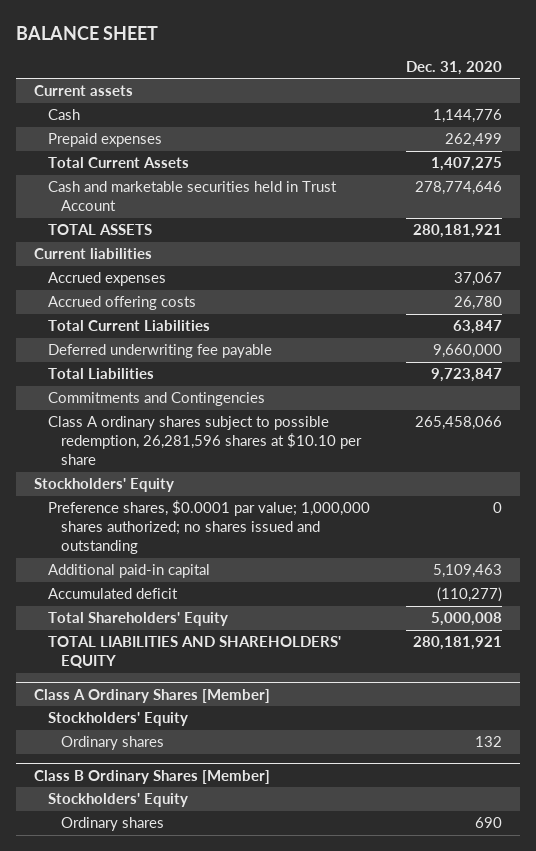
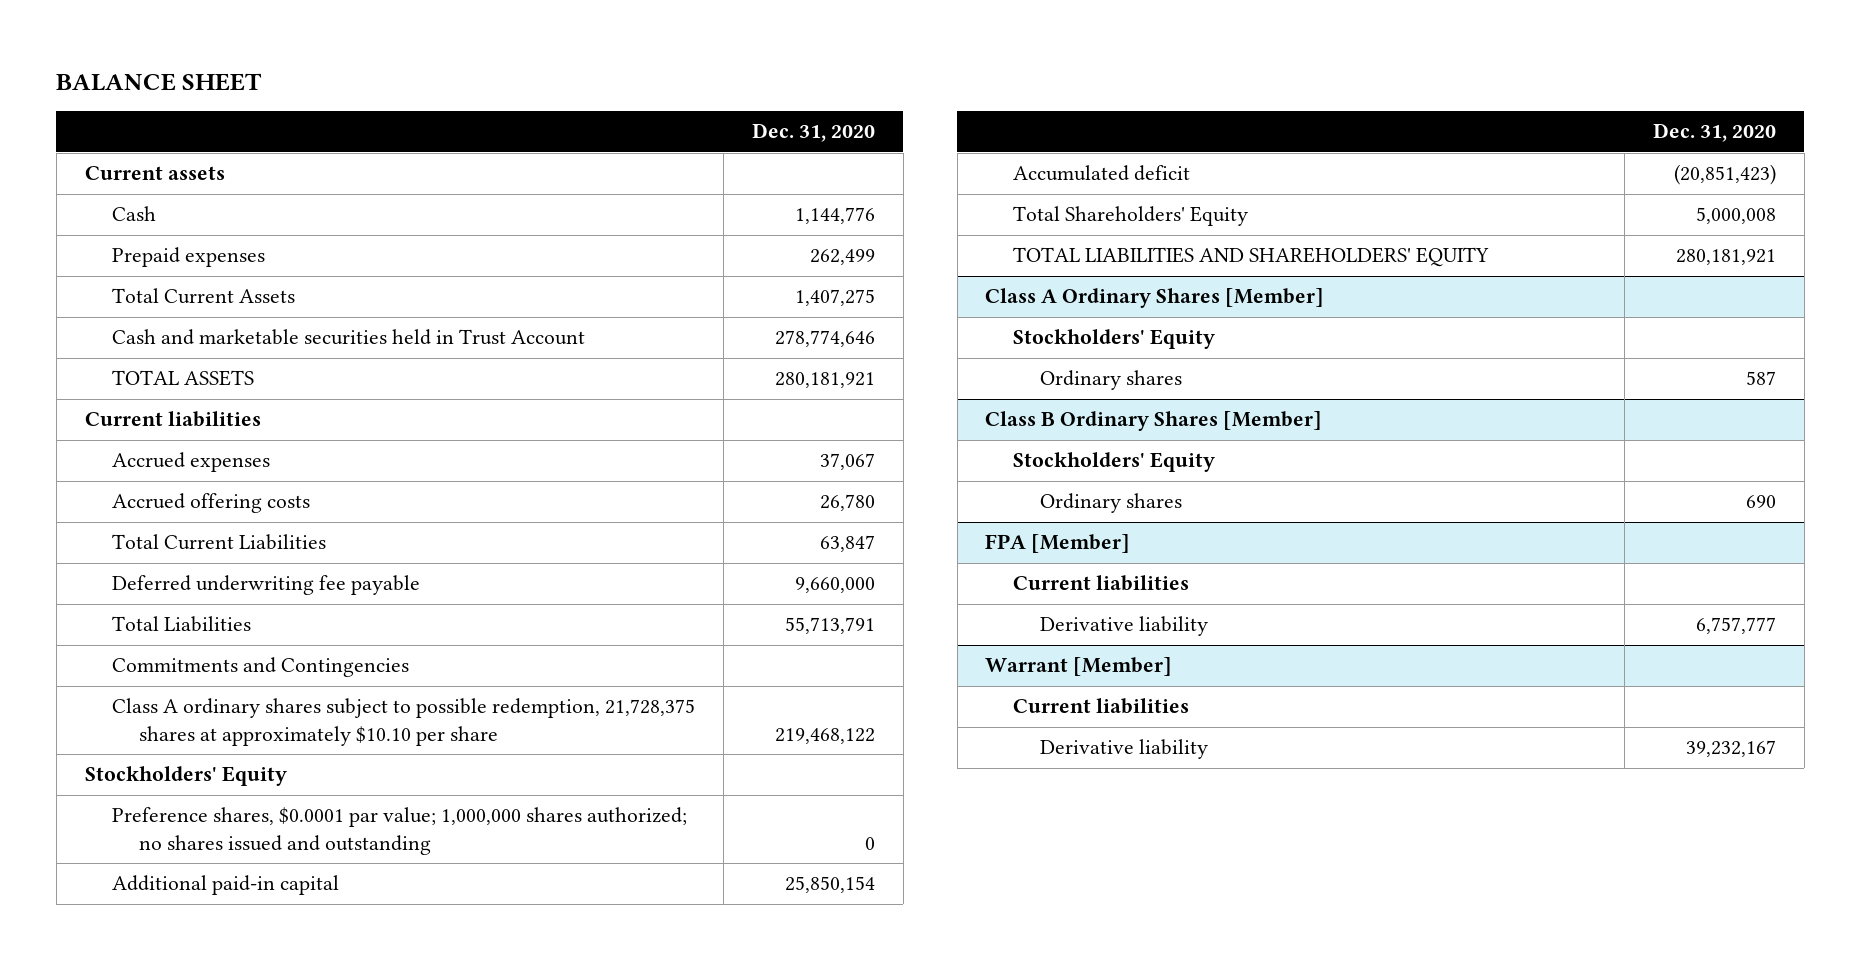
[431,368,503,383] 9,723,847 -> [784,617,875,635] 55,713,791
[47,416,363,466] Class A ordinary shares subject to possible redemption, 26,281,596 shares at $10.10 per share -> [111,698,695,747] Class A ordinary shares subject to possible redemption, 21,728,375 shares at approximately $10.10 per share
[415,416,503,431] 265,458,066 -> [774,728,875,745] 219,468,122
[433,564,503,579] 5,109,463 -> [784,876,875,894] 25,850,154
[437,587,503,603] (110,277) -> [1673,164,1776,186] (20,851,423)
[475,736,503,748] 132 -> [1745,371,1776,386] 587
none -> [985,534,1131,554] FPA [Member]
none -> [1012,575,1189,592] Current liabilities
none -> [1040,616,1209,637] Derivative liability
none -> [985,657,1173,677] Warrant [Member]
none -> [1012,698,1189,715] Current liabilities
none -> [1040,739,1209,760] Derivative liability

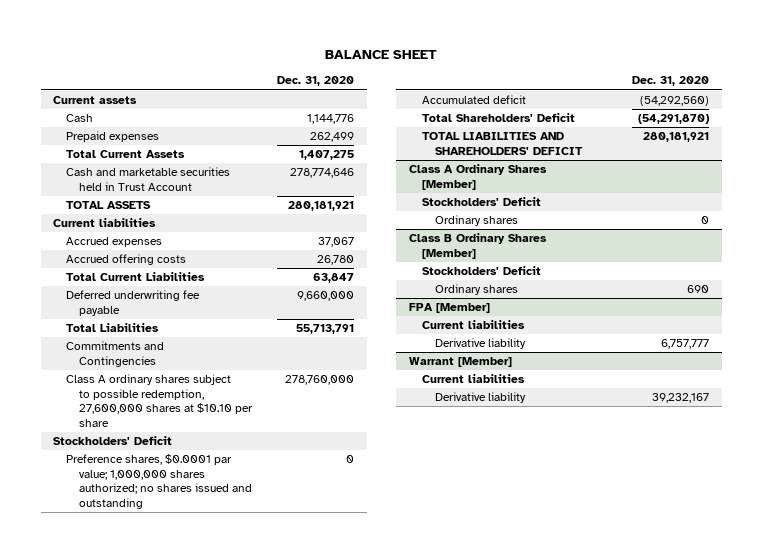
[111,698,695,747] Class A ordinary shares subject to possible redemption, 21,728,375 shares at approximately $10.10 per share -> [66,374,254,428] Class A ordinary shares subject to possible redemption, 27,600,000 shares at $10.10 per share
[774,728,875,745] 219,468,122 -> [285,375,355,386] 278,760,000
[84,766,287,787] Stockholders' Equity -> [53,436,173,446] Stockholders' Deficit
[111,875,339,896] Additional paid-in capital -> none
[1673,164,1776,186] (20,851,423) -> [640,96,710,107] (54,292,560)
[1012,206,1248,227] Total Shareholders' Equity -> [421,113,575,123] Total Shareholders' Deficit
[1695,207,1776,225] 5,000,008 -> [638,114,710,125] (54,291,870)
[1012,247,1489,268] TOTAL LIABILITIES AND SHAREHOLDERS' EQUITY -> [421,132,583,155] TOTAL LIABILITIES AND SHAREHOLDERS' DEFICIT
[1012,329,1215,350] Stockholders' Equity -> [421,197,541,207] Stockholders' Deficit
[1745,371,1776,386] 587 -> [701,216,710,225] 0
[1012,452,1215,473] Stockholders' Equity -> [421,266,541,276] Stockholders' Deficit

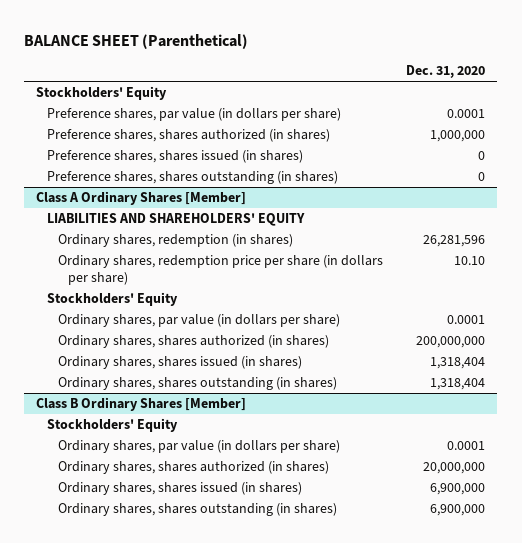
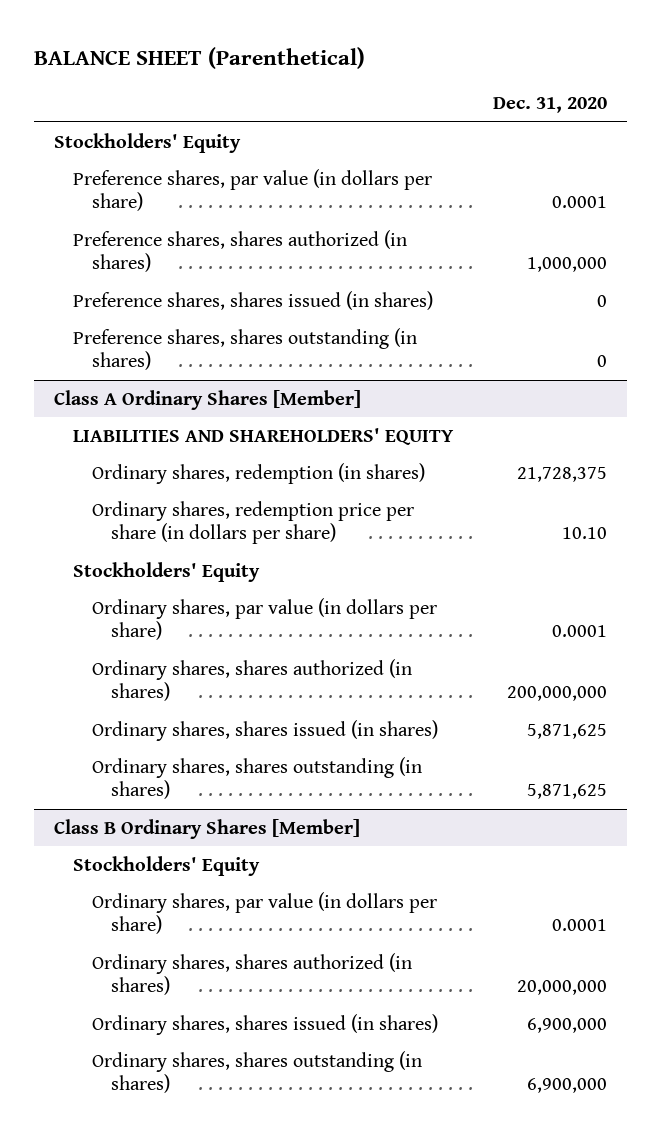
[423,235,486,248] 26,281,596 -> [517,466,608,482] 21,728,375
[430,357,486,370] 1,318,404 -> [527,723,608,739] 5,871,625
[430,378,486,391] 1,318,404 -> [527,784,608,800] 5,871,625

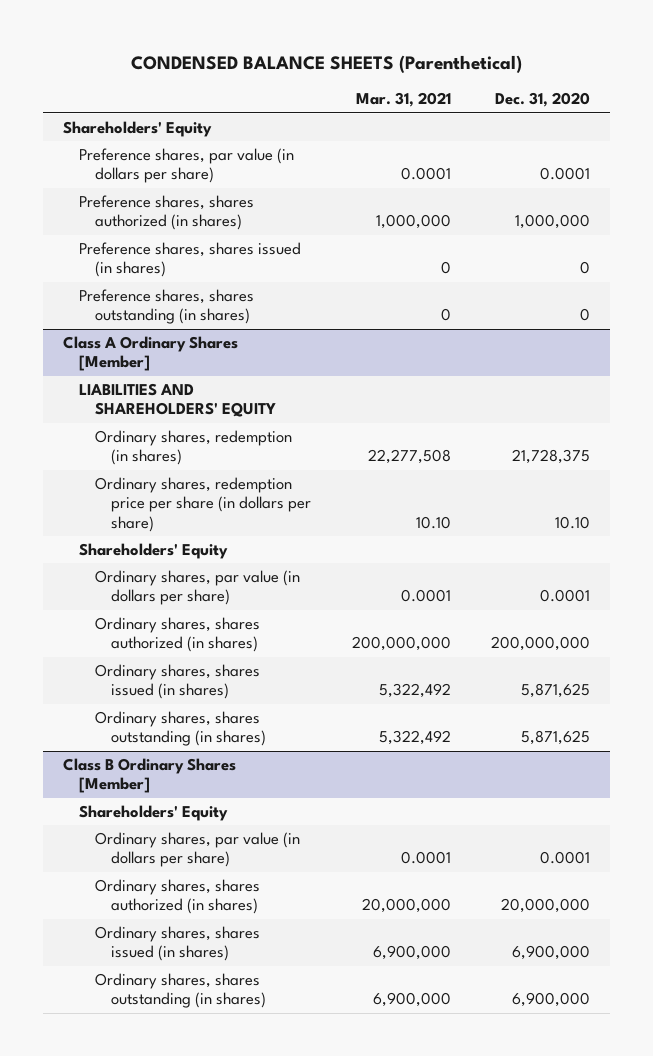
[33,46,365,69] BALANCE SHEET (Parenthetical) -> [130,54,522,73] CONDENSED BALANCE SHEETS (Parenthetical)
none -> [355,92,451,108] Mar. 31, 2021
[53,132,241,153] Stockholders' Equity -> [63,121,213,138] Shareholders' Equity
[72,561,260,582] Stockholders' Equity -> [79,543,229,560] Shareholders' Equity
[72,855,260,876] Stockholders' Equity -> [79,805,229,822] Shareholders' Equity

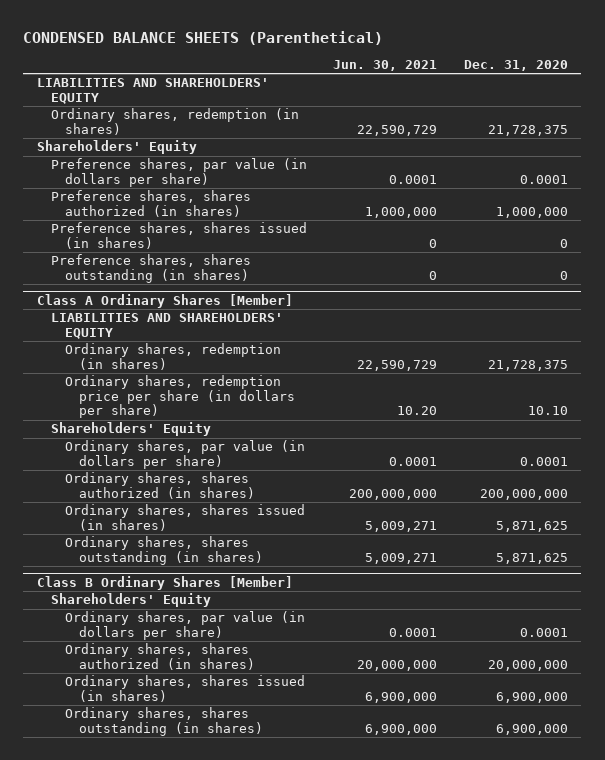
[355,92,451,108] Mar. 31, 2021 -> none
none -> [333,59,438,71] Jun. 30, 2021
none -> [36,78,269,104] LIABILITIES AND SHAREHOLDERS' EQUITY
none -> [50,108,299,135] Ordinary shares, redemption (in shares)

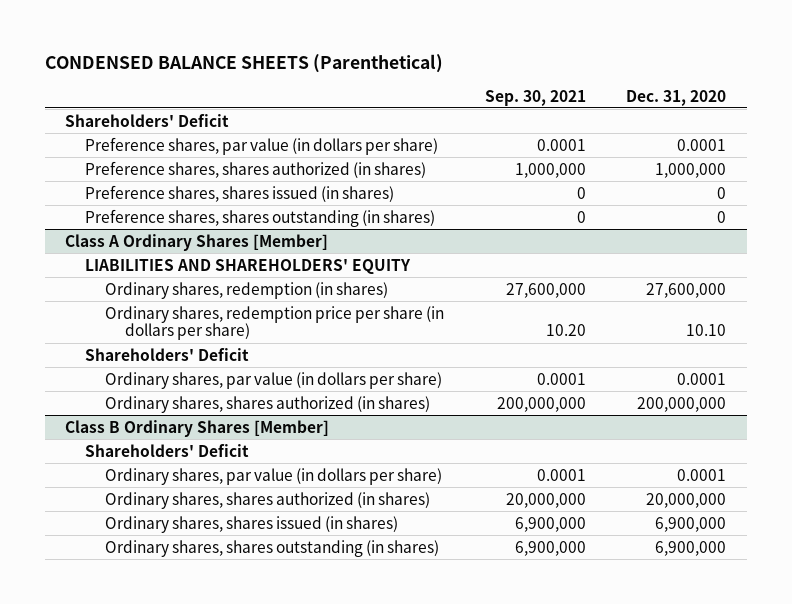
[333,59,438,71] Jun. 30, 2021 -> none
none -> [484,89,586,106] Sep. 30, 2021
[36,78,269,104] LIABILITIES AND SHAREHOLDERS' EQUITY -> none
[50,108,299,135] Ordinary shares, redemption (in shares) -> none
[36,140,197,155] Shareholders' Equity -> [65,113,230,127] Shareholders' Deficit
[488,359,569,371] 21,728,375 -> [646,282,727,298] 27,600,000
[50,422,211,437] Shareholders' Equity -> [85,347,250,361] Shareholders' Deficit
[65,504,306,531] Ordinary shares, shares issued (in shares) -> none
[65,536,264,565] Ordinary shares, shares outstanding (in shares) -> none
[50,593,211,608] Shareholders' Equity -> [85,443,250,457] Shareholders' Deficit

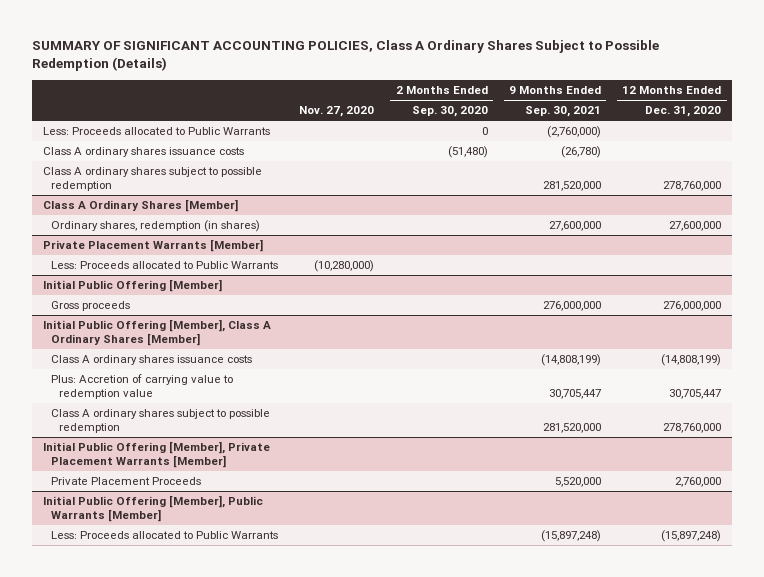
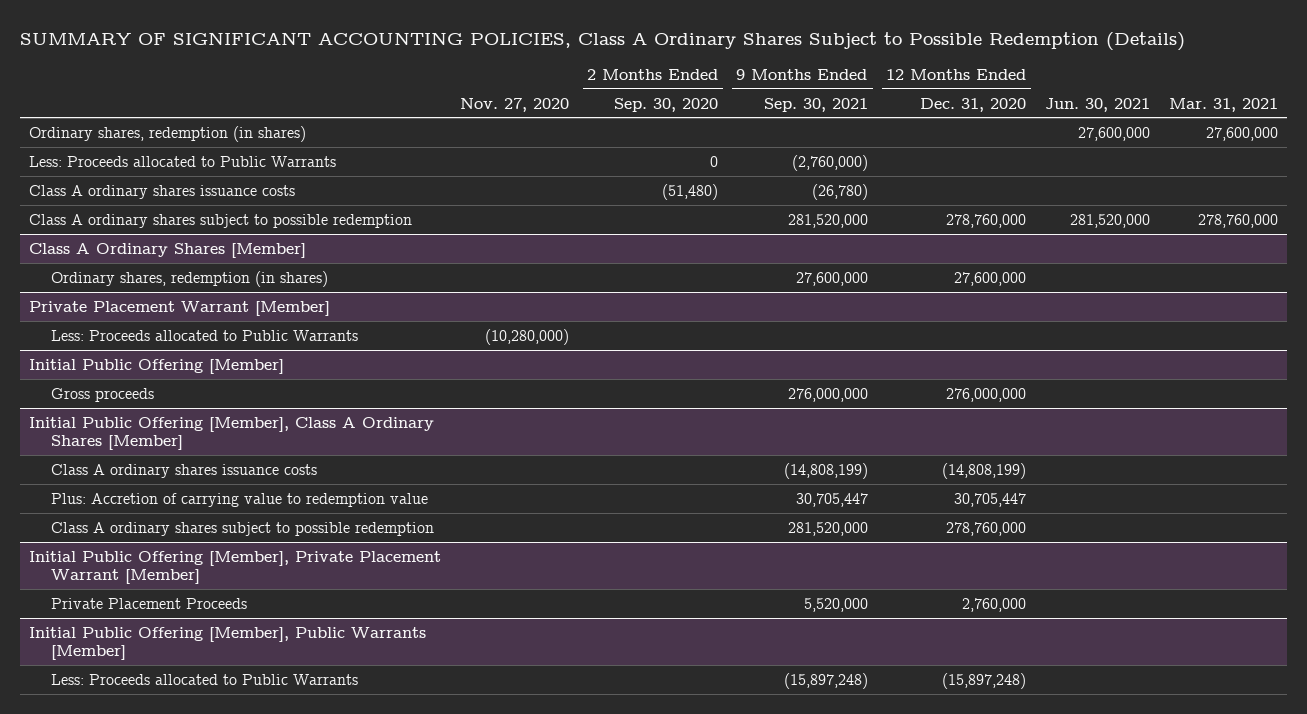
none -> [1045,97,1151,112] Jun. 30, 2021
none -> [1168,97,1278,112] Mar. 31, 2021
none -> [29,125,307,142] Ordinary shares, redemption (in shares)
[42,239,263,253] Private Placement Warrants [Member] -> [29,300,331,316] Private Placement Warrant [Member]
[42,441,270,468] Initial Public Offering [Member], Private Placement Warrants [Member] -> [29,550,442,584] Initial Public Offering [Member], Private Placement Warrant [Member]

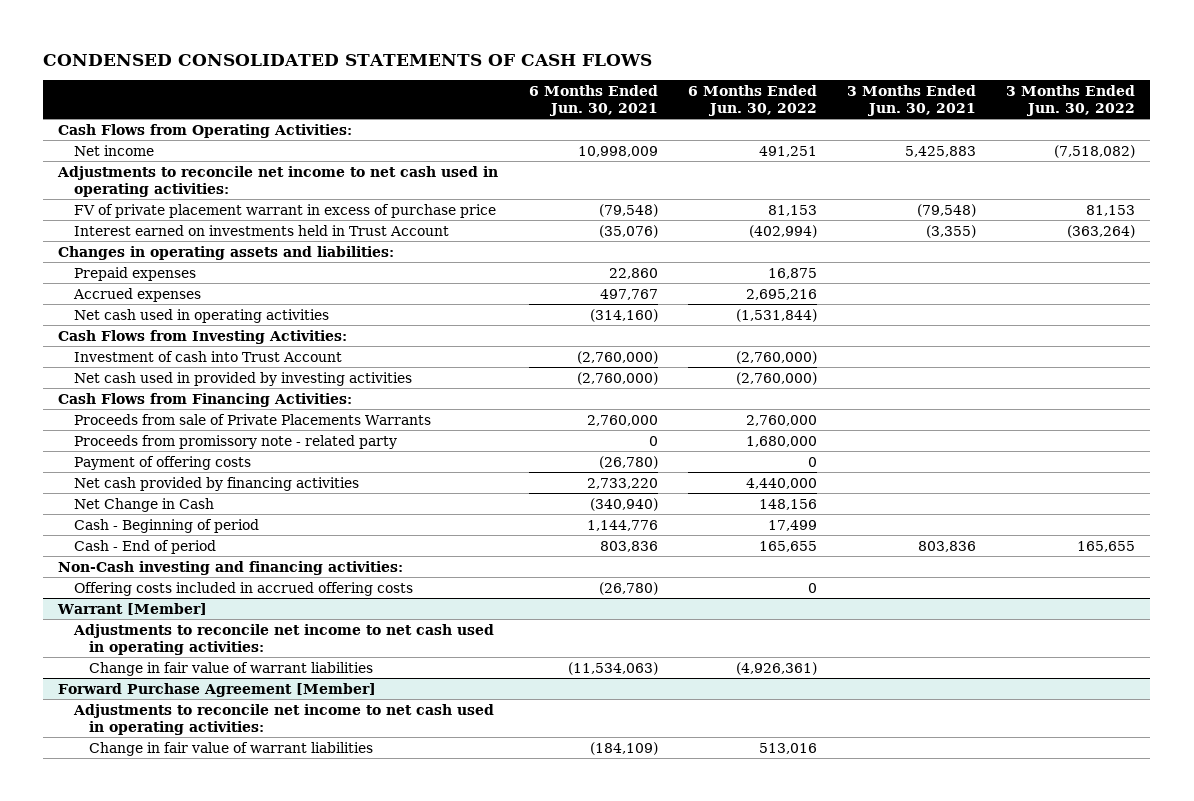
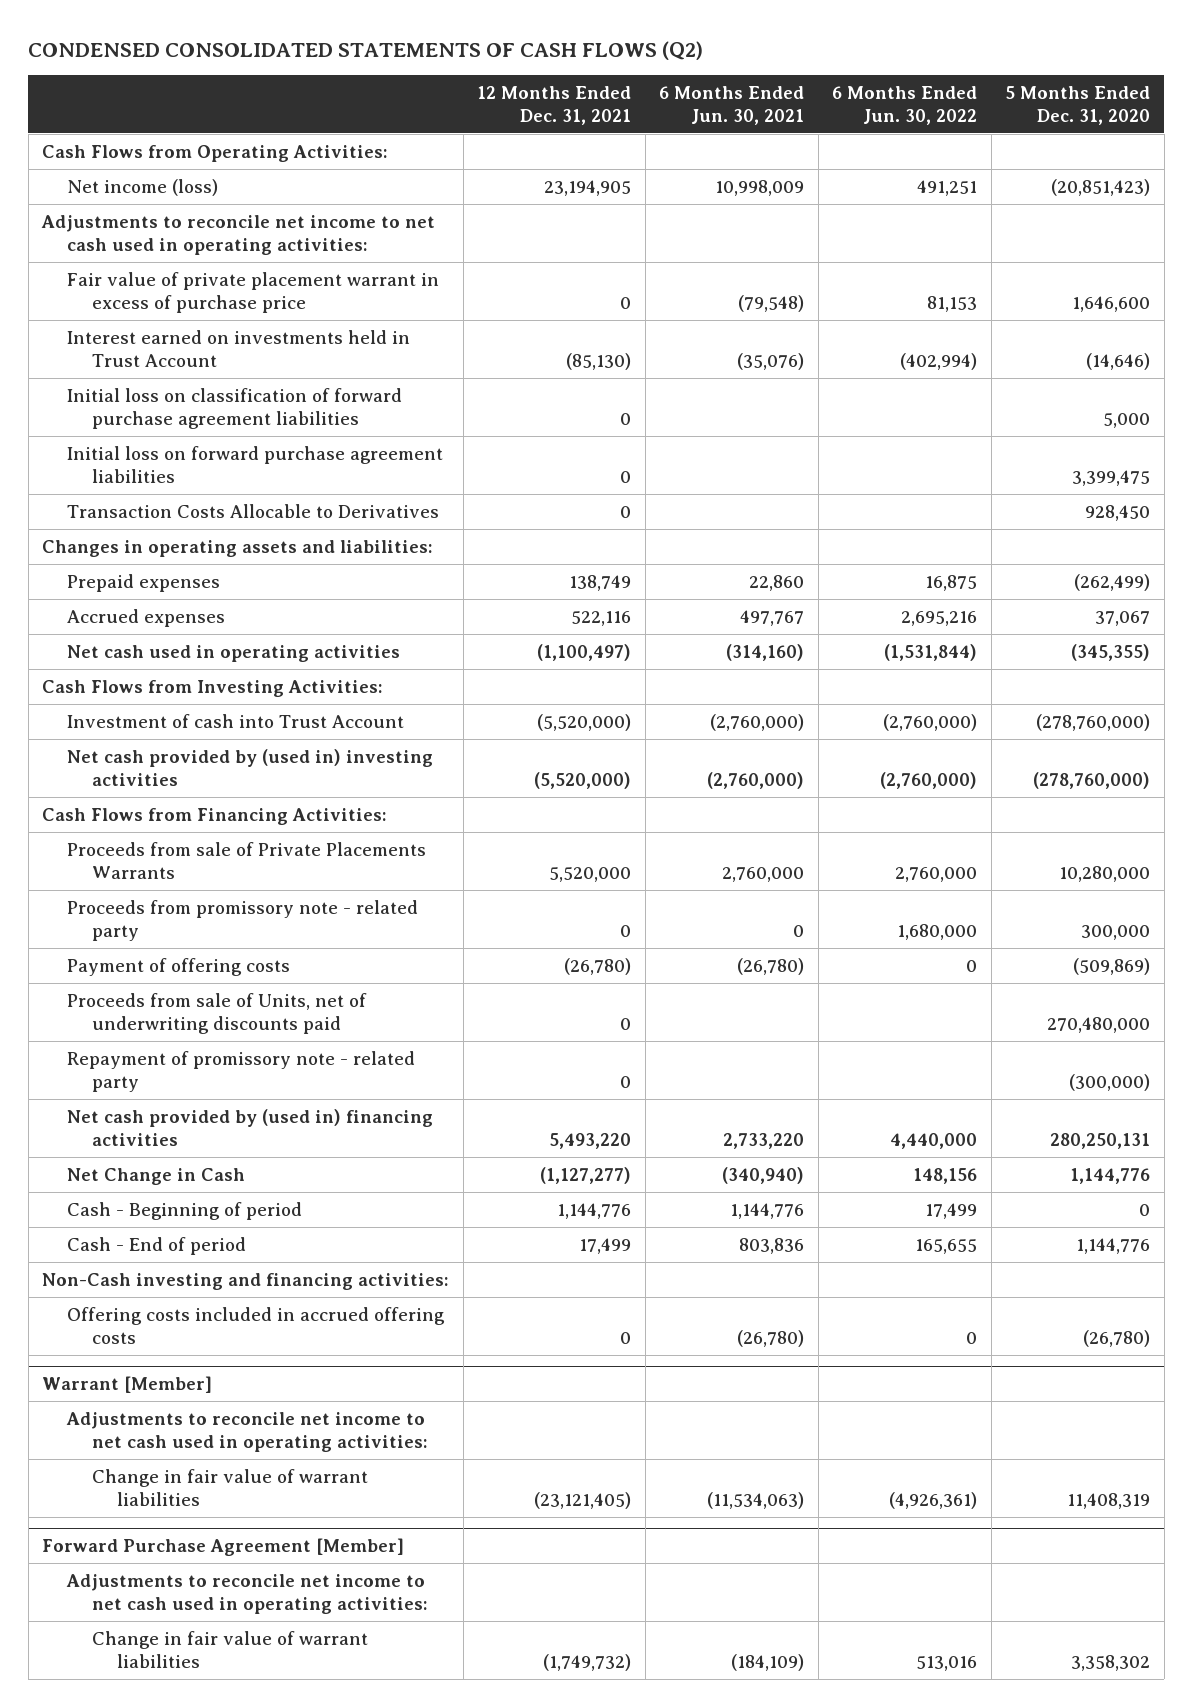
[43,53,653,66] CONDENSED CONSOLIDATED STATEMENTS OF CASH FLOWS -> [28,40,704,60] CONDENSED CONSOLIDATED STATEMENTS OF CASH FLOWS (Q2)
[847,84,977,116] 3 Months Ended Jun. 30, 2021 -> none
[1006,84,1136,116] 3 Months Ended Jun. 30, 2022 -> none
none -> [477,85,632,125] 12 Months Ended Dec. 31, 2021
none -> [1005,85,1151,125] 5 Months Ended Dec. 31, 2020
[73,144,154,156] Net income -> [66,178,218,196] Net income (loss)
[73,203,496,218] FV of private placement warrant in excess of purchase price -> [66,271,439,313] Fair value of private placement warrant in excess of purchase price
none -> [66,387,402,429] Initial loss on classification of forward purchase agreement liabilities
none -> [66,445,443,483] Initial loss on forward purchase agreement liabilities
none -> [66,503,439,518] Transaction Costs Allocable to Derivatives
[73,371,412,386] Net cash used in provided by investing activities -> [66,748,433,786] Net cash provided by (used in) investing activities
none -> [66,992,367,1034] Proceeds from sale of Units, net of underwriting discounts paid
none -> [66,1050,415,1092] Repayment of promissory note - related party
[73,476,359,491] Net cash provided by financing activities -> [66,1108,433,1146] Net cash provided by (used in) financing activities

